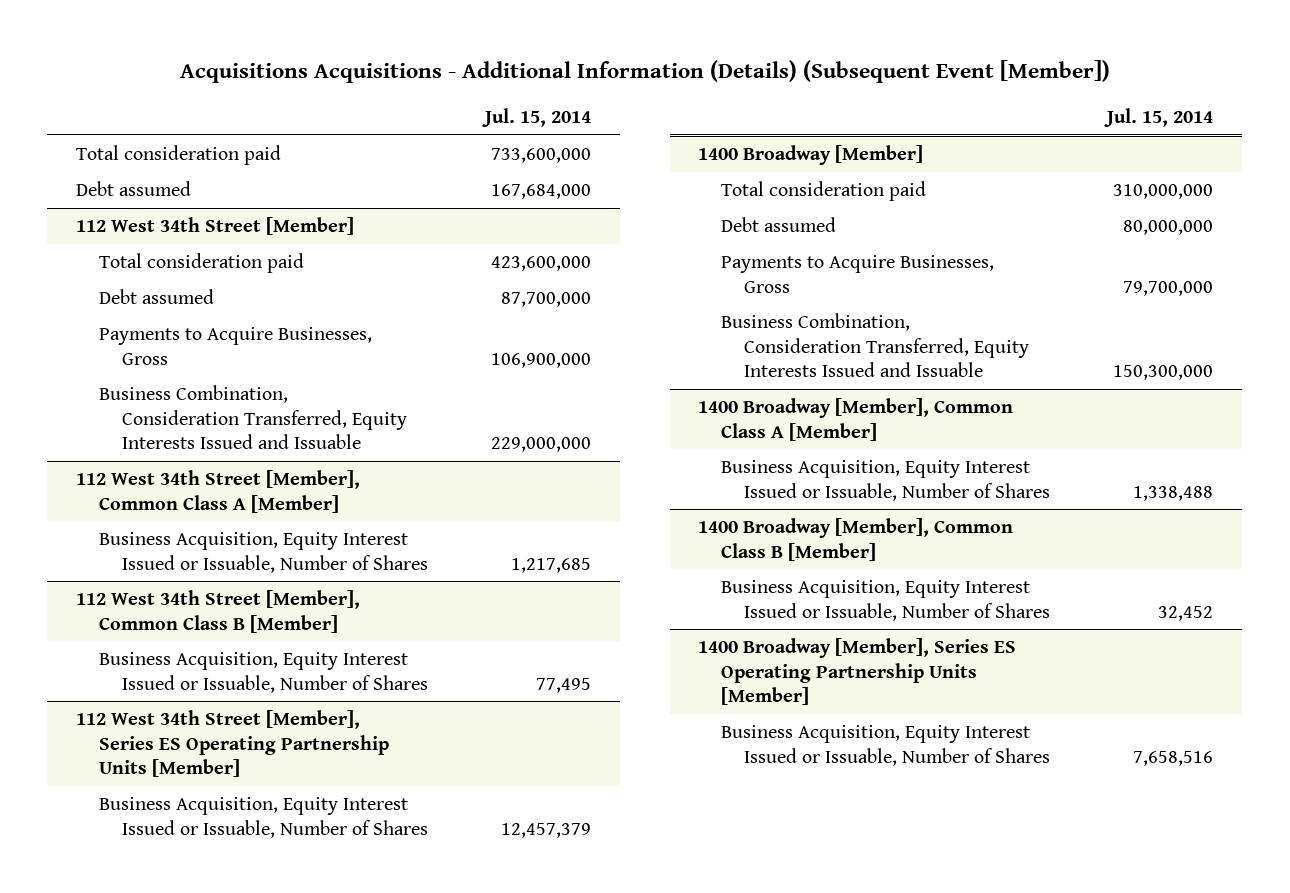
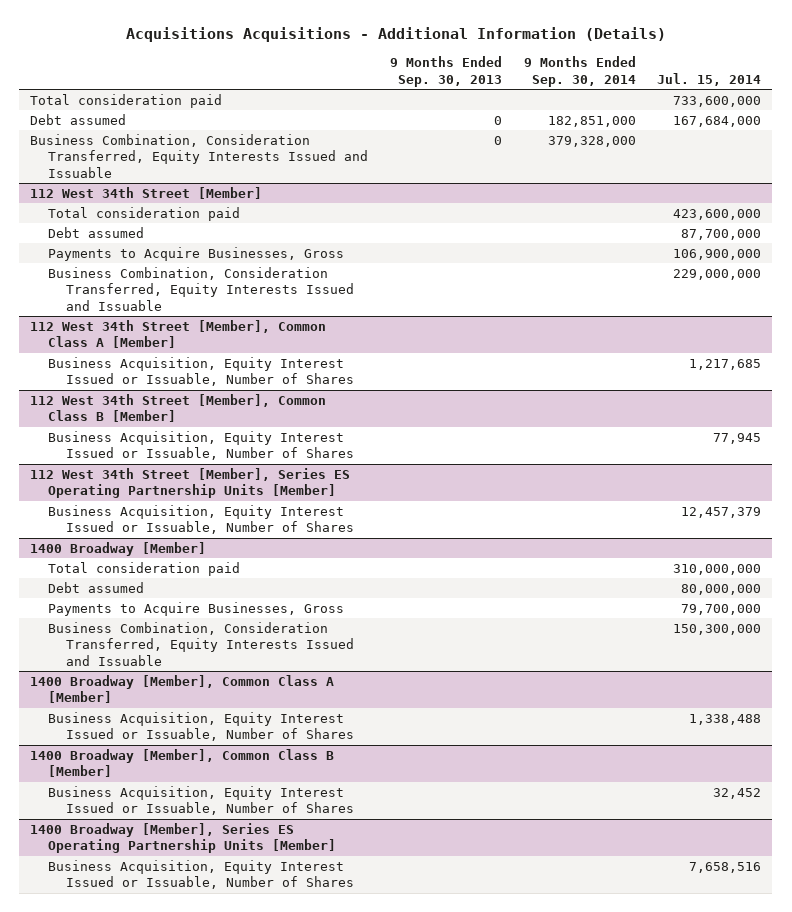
[179,60,1110,84] Acquisitions Acquisitions - Additional Information (Details) (Subsequent Event [Member]) -> [125,27,666,43] Acquisitions Acquisitions - Additional Information (Details)
none -> [389,56,502,87] 9 Months Ended Sep. 30, 2013
none -> [523,56,636,87] 9 Months Ended Sep. 30, 2014
none -> [30,133,368,178] Business Combination, Consideration Transferred, Equity Interests Issued and Issuable
[536,677,592,693] 77,495 -> [713,432,762,444] 77,945

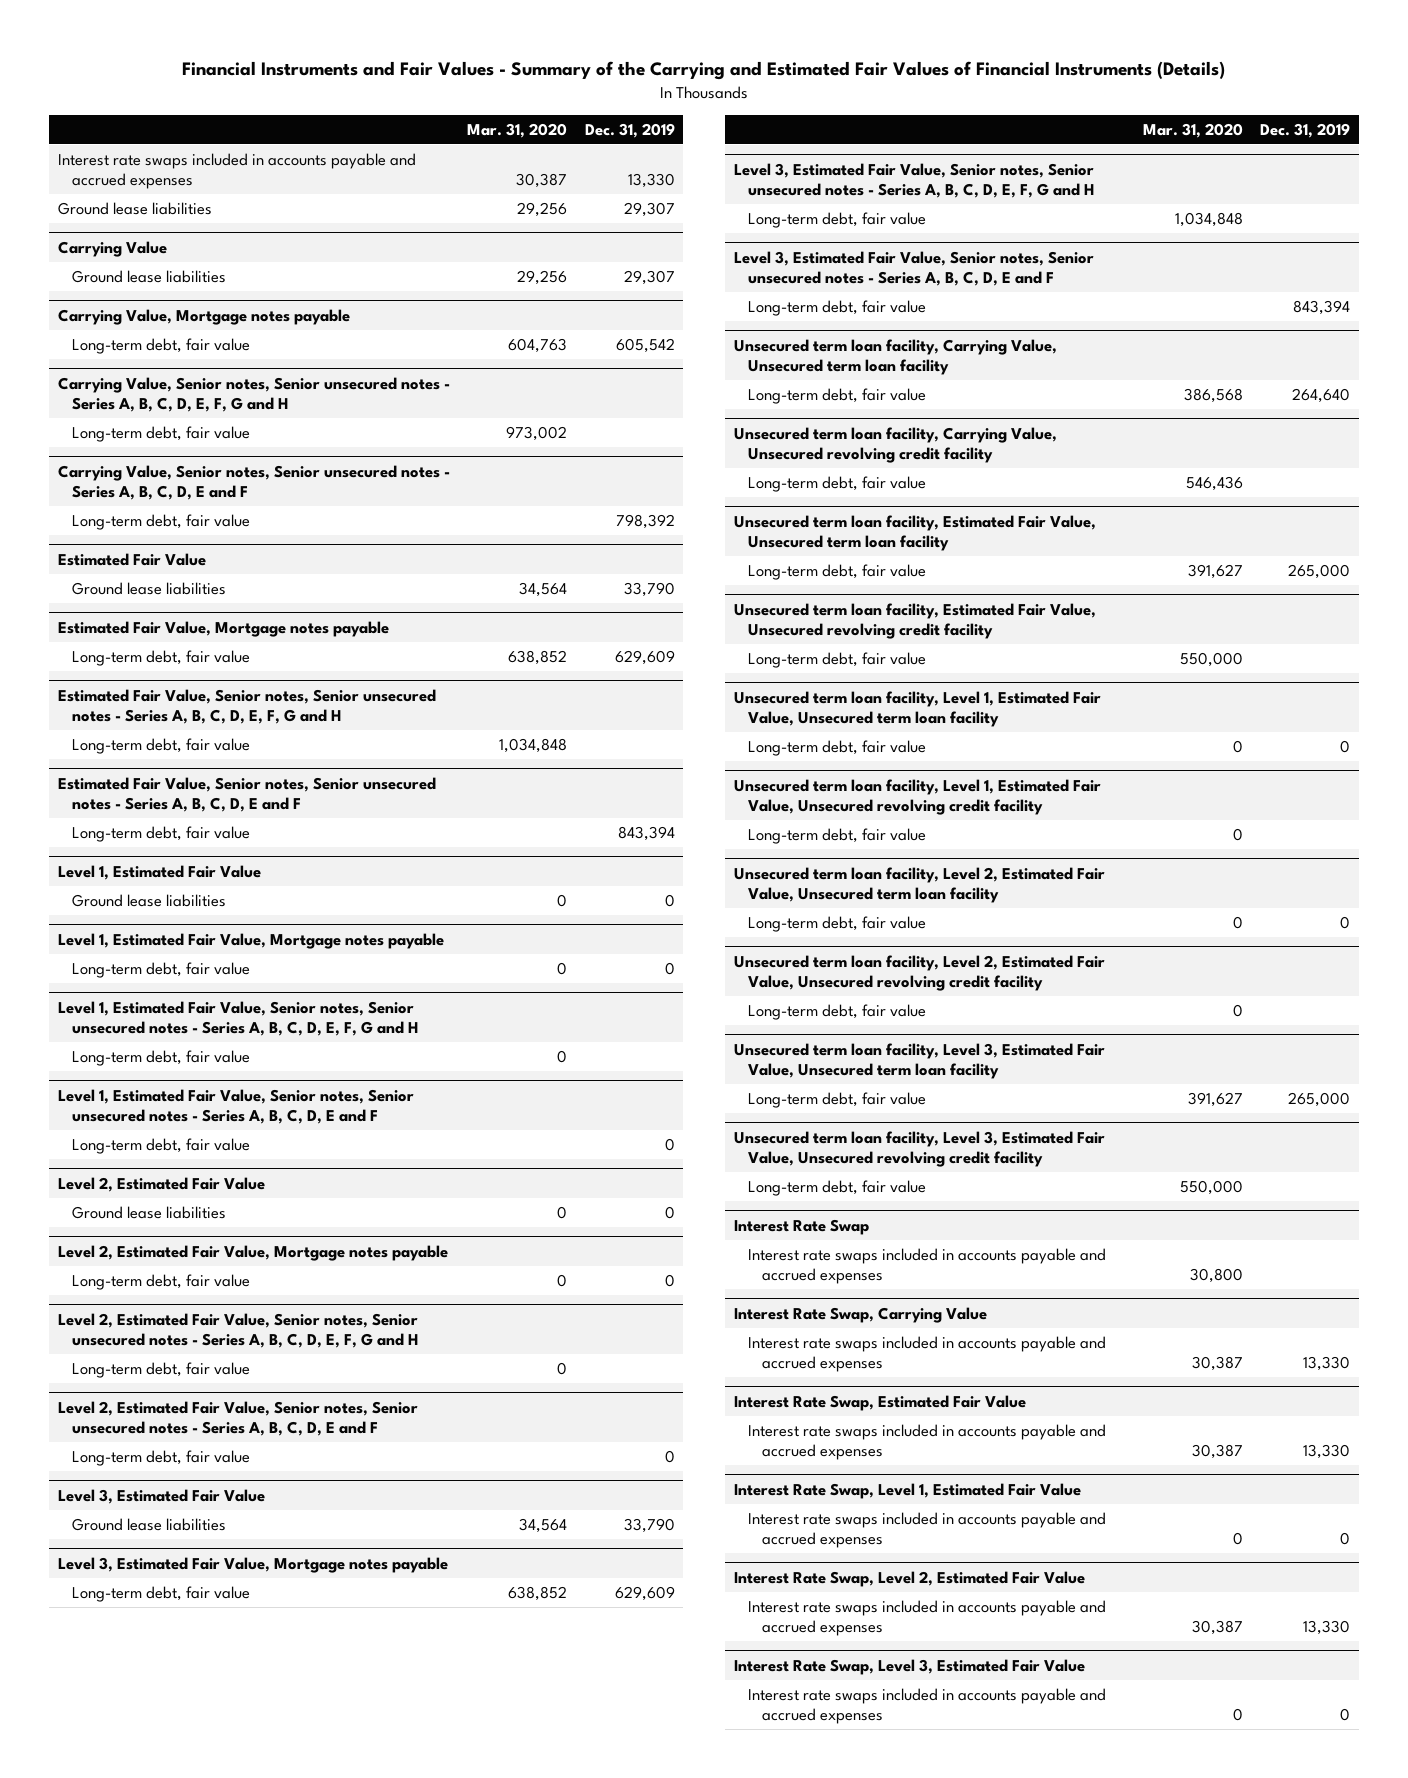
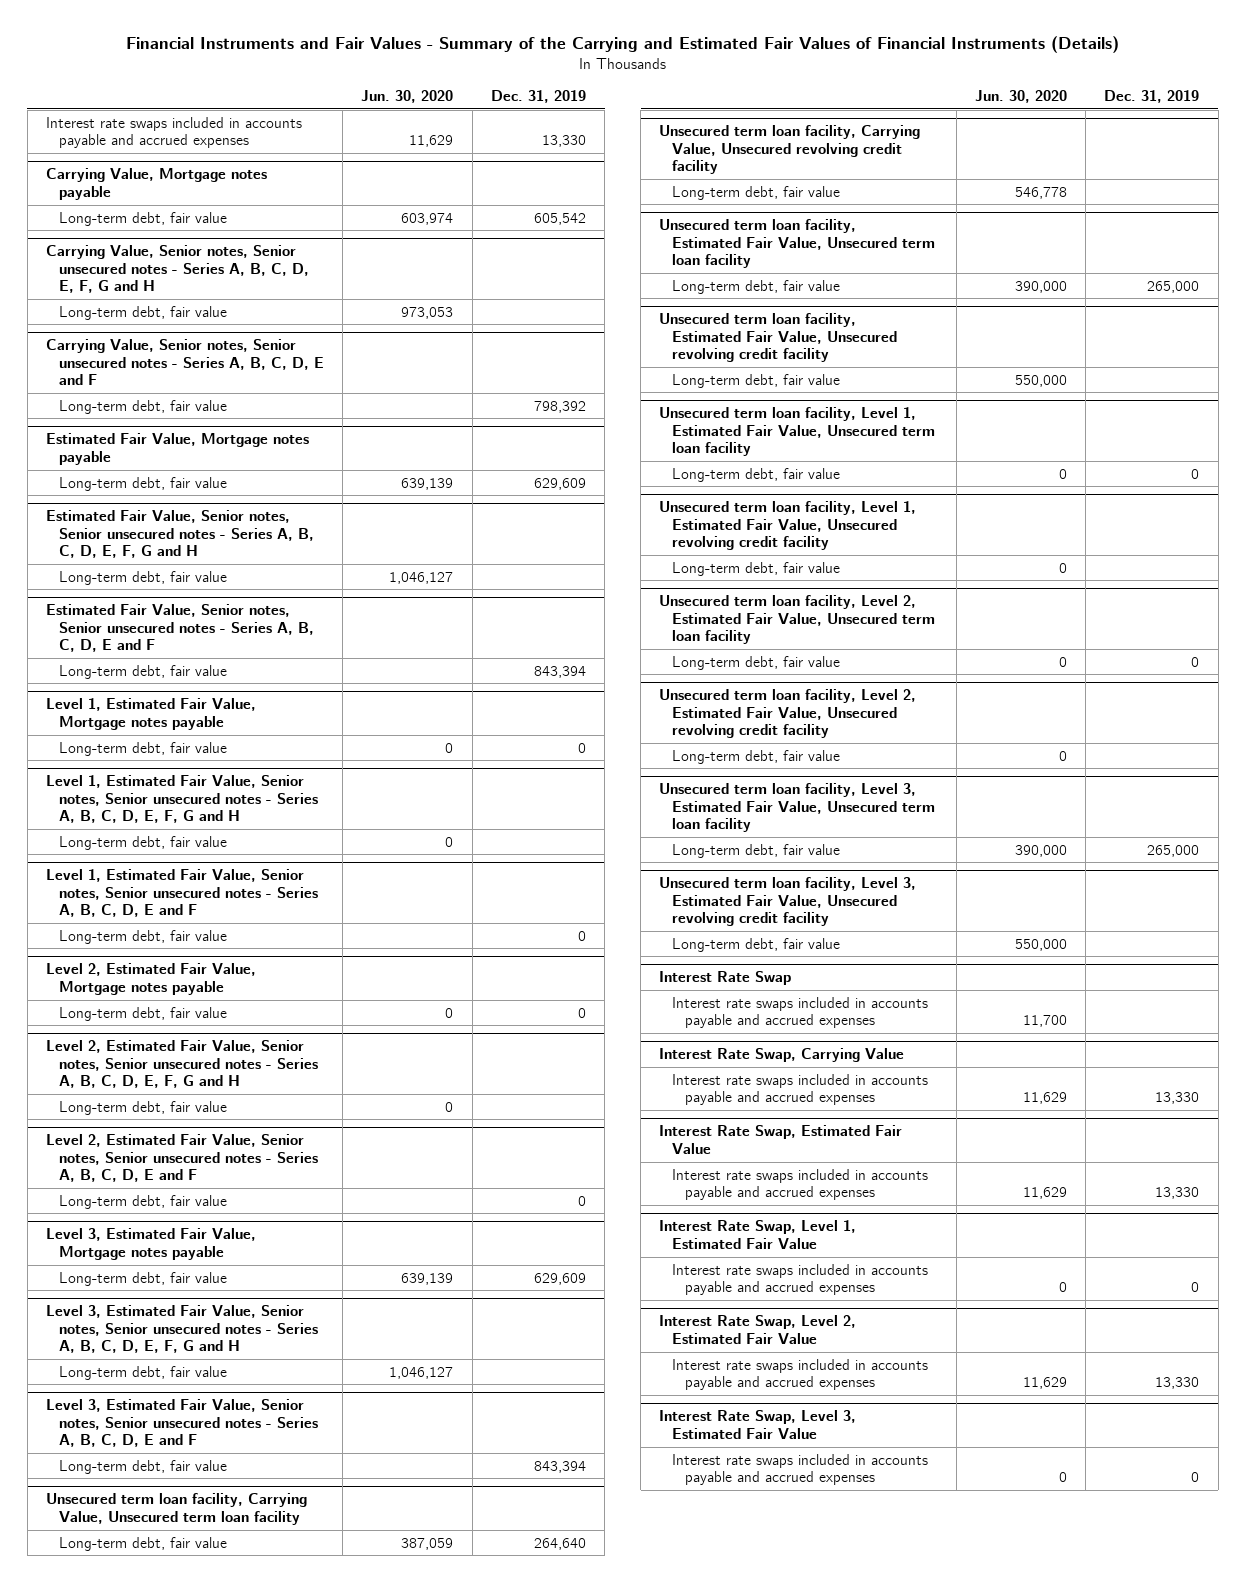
[467,122,568,138] Mar. 31, 2020 -> none
none -> [361,90,454,104] Jun. 30, 2020
[58,201,213,215] Ground lease liabilities -> none
[58,240,168,257] Carrying Value -> none
[72,269,227,283] Ground lease liabilities -> none
[58,552,207,566] Estimated Fair Value -> none
[72,581,227,595] Ground lease liabilities -> none
[58,864,262,880] Level 1, Estimated Fair Value -> none
[72,893,227,907] Ground lease liabilities -> none
[58,1176,266,1192] Level 2, Estimated Fair Value -> none
[72,1205,227,1219] Ground lease liabilities -> none
[58,1488,266,1504] Level 3, Estimated Fair Value -> none
[72,1517,227,1531] Ground lease liabilities -> none

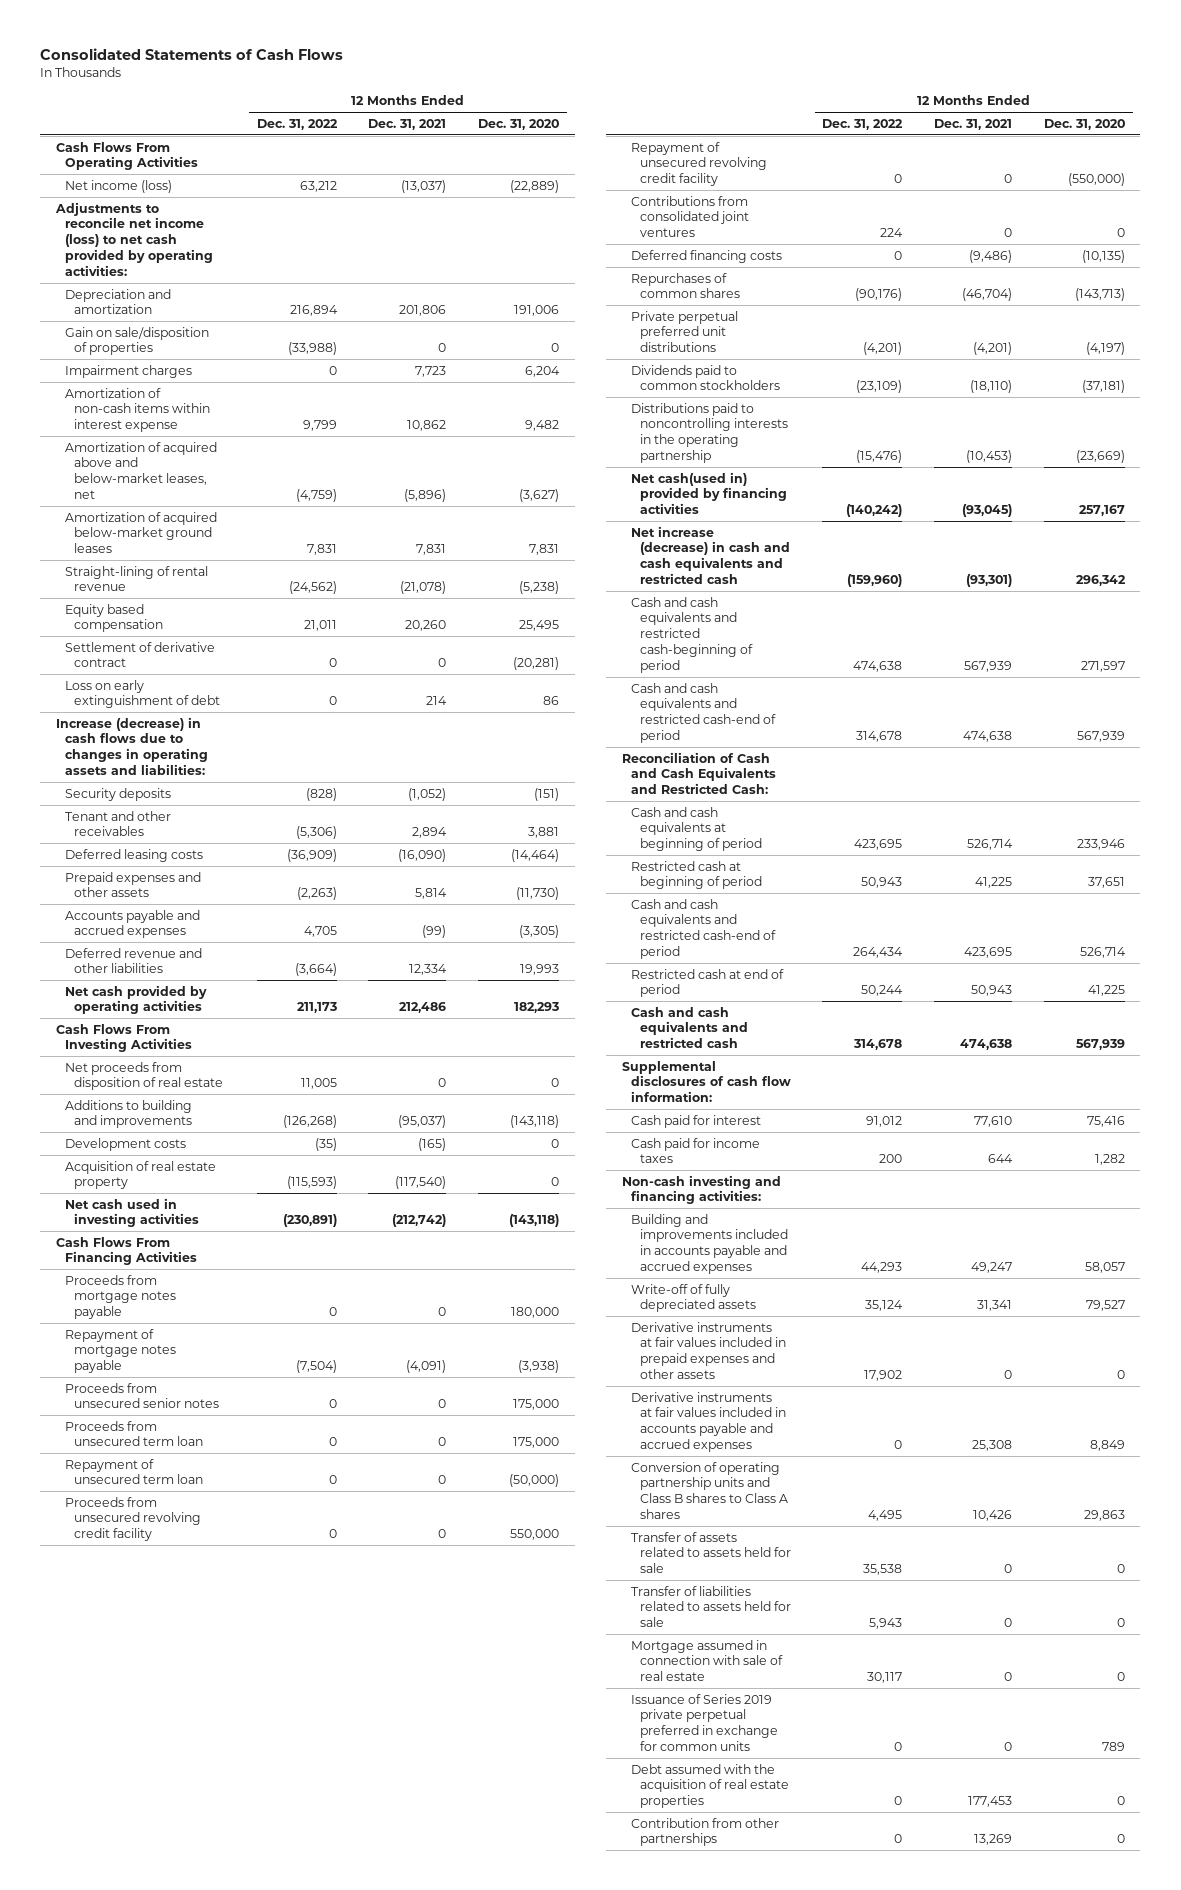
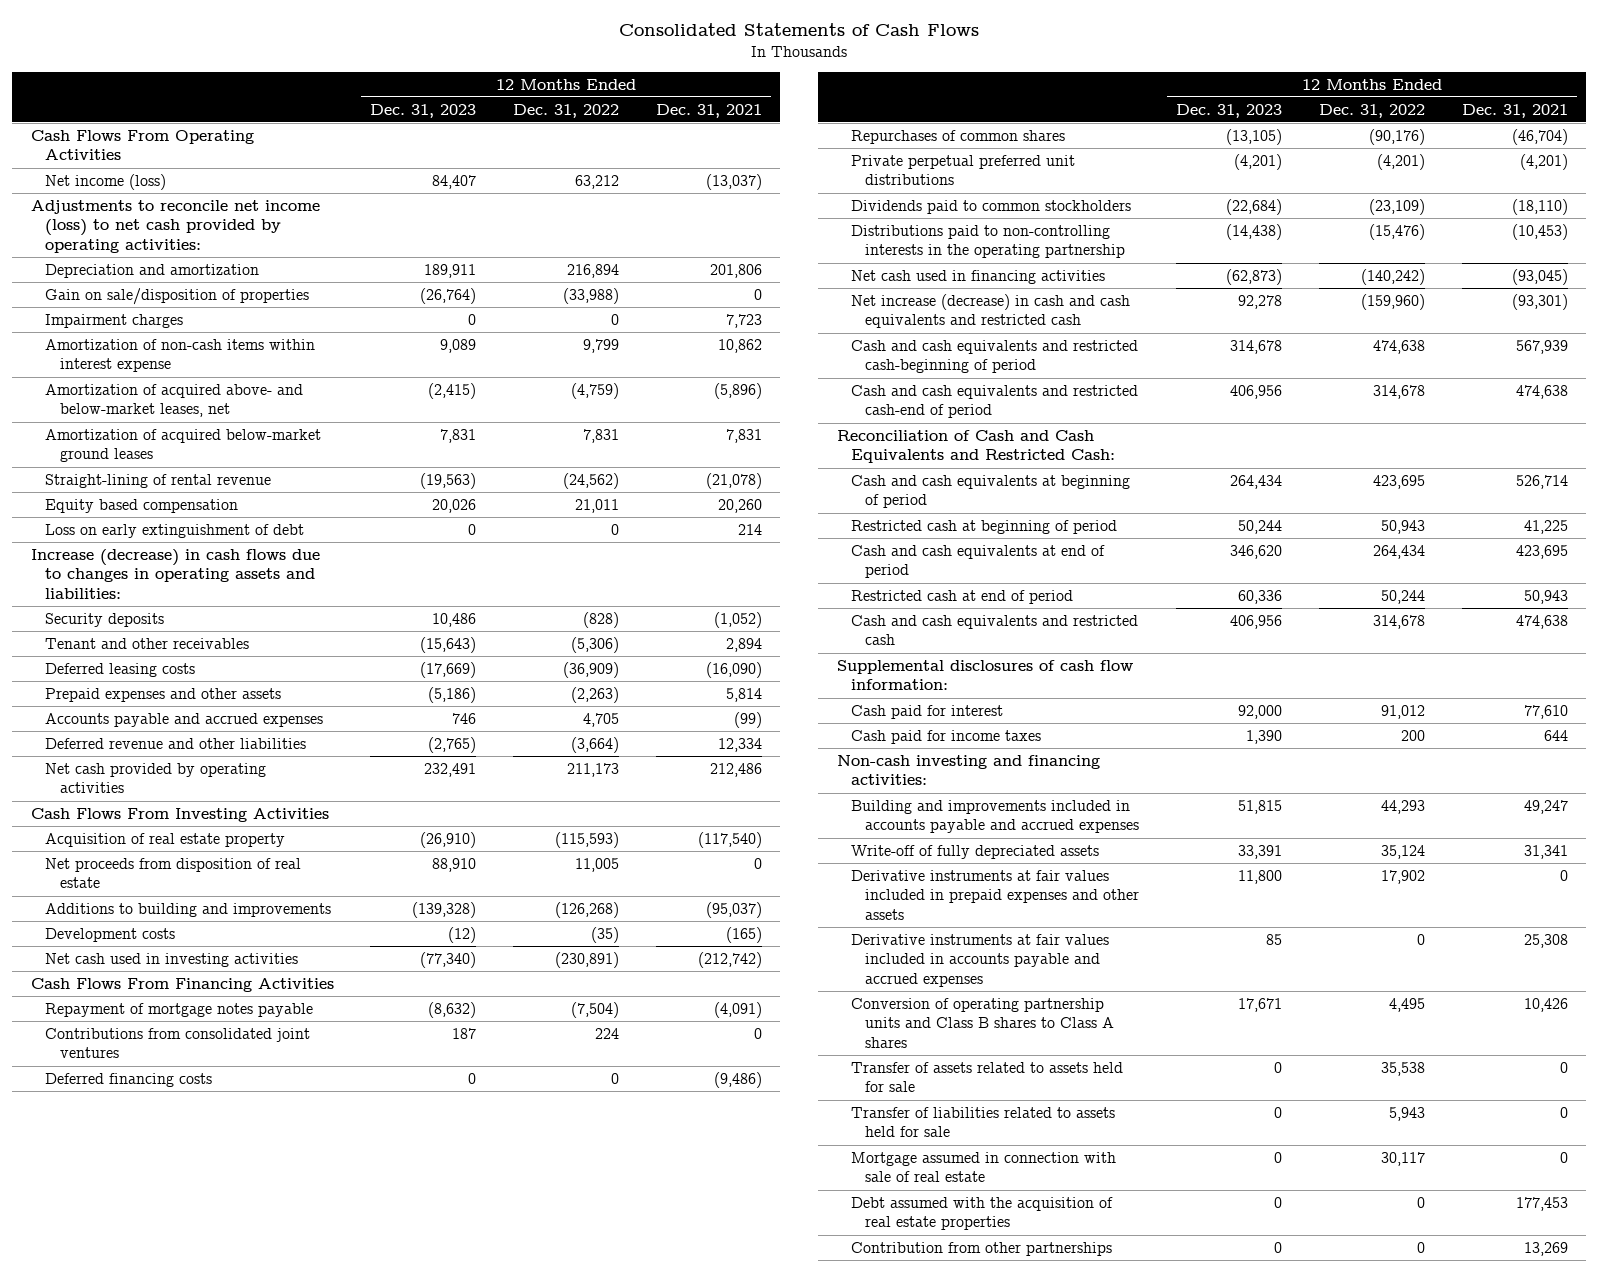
[477,118,559,130] Dec. 31, 2020 -> none
none -> [370,103,477,118] Dec. 31, 2023
[65,441,218,499] Amortization of acquired above and below-market leases, net -> [45,383,304,418] Amortization of acquired above- and below-market leases, net
[65,641,216,668] Settlement of derivative contract -> none
[65,1160,217,1190] Acquisition of real estate property -> [45,832,286,847] Acquisition of real estate property
[65,1274,176,1320] Proceeds from mortgage notes payable -> none
[65,1382,219,1409] Proceeds from unsecured senior notes -> none
[65,1420,203,1447] Proceeds from unsecured term loan -> none
[65,1458,203,1485] Repayment of unsecured term loan -> none
[65,1496,201,1542] Proceeds from unsecured revolving credit facility -> none
[630,141,767,187] Repayment of unsecured revolving credit facility -> none
[630,402,788,463] Distributions paid to noncontrolling interests in the operating partnership -> [850,224,1126,259] Distributions paid to non-controlling interests in the operating partnership
[630,471,787,515] Net cash(used in) provided by financing activities -> [850,269,1105,284] Net cash used in financing activities
[630,898,776,959] Cash and cash equivalents and restricted cash-end of period -> [850,544,1105,579] Cash and cash equivalents at end of period
[630,1693,778,1751] Issuance of Series 2019 private perpetual preferred in exchange for common units -> none

